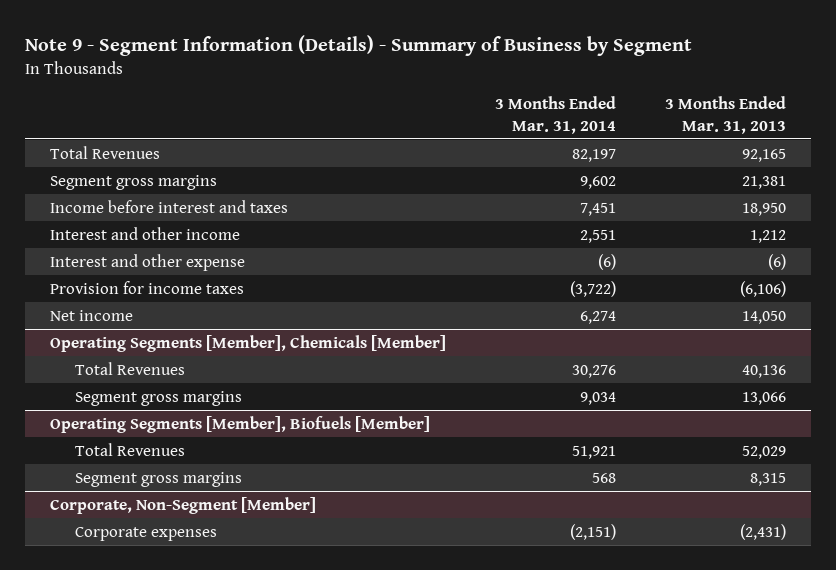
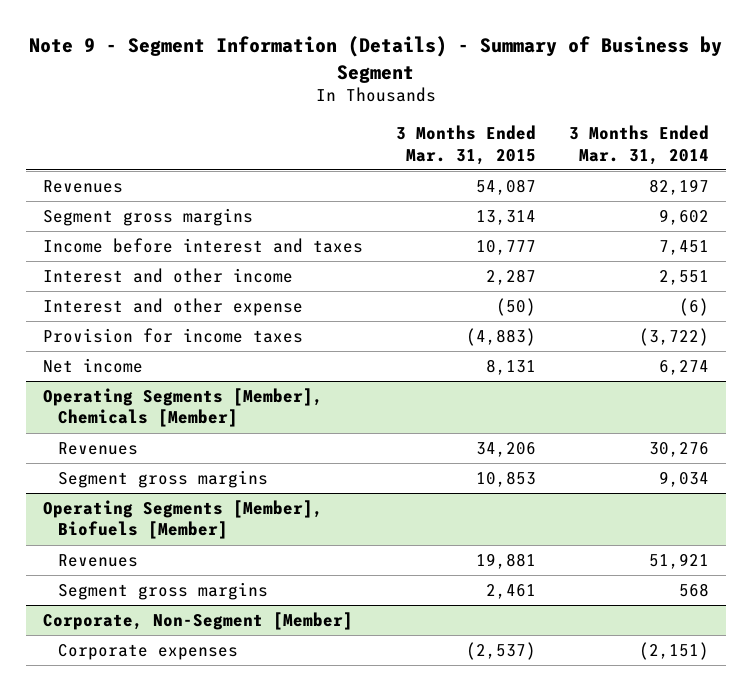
[665,96,787,134] 3 Months Ended Mar. 31, 2013 -> none
none -> [396,125,537,165] 3 Months Ended Mar. 31, 2015
[49,145,160,159] Total Revenues -> [42,180,123,194] Revenues
[74,361,185,375] Total Revenues -> [58,442,139,456] Revenues
[74,442,185,456] Total Revenues -> [58,554,139,568] Revenues

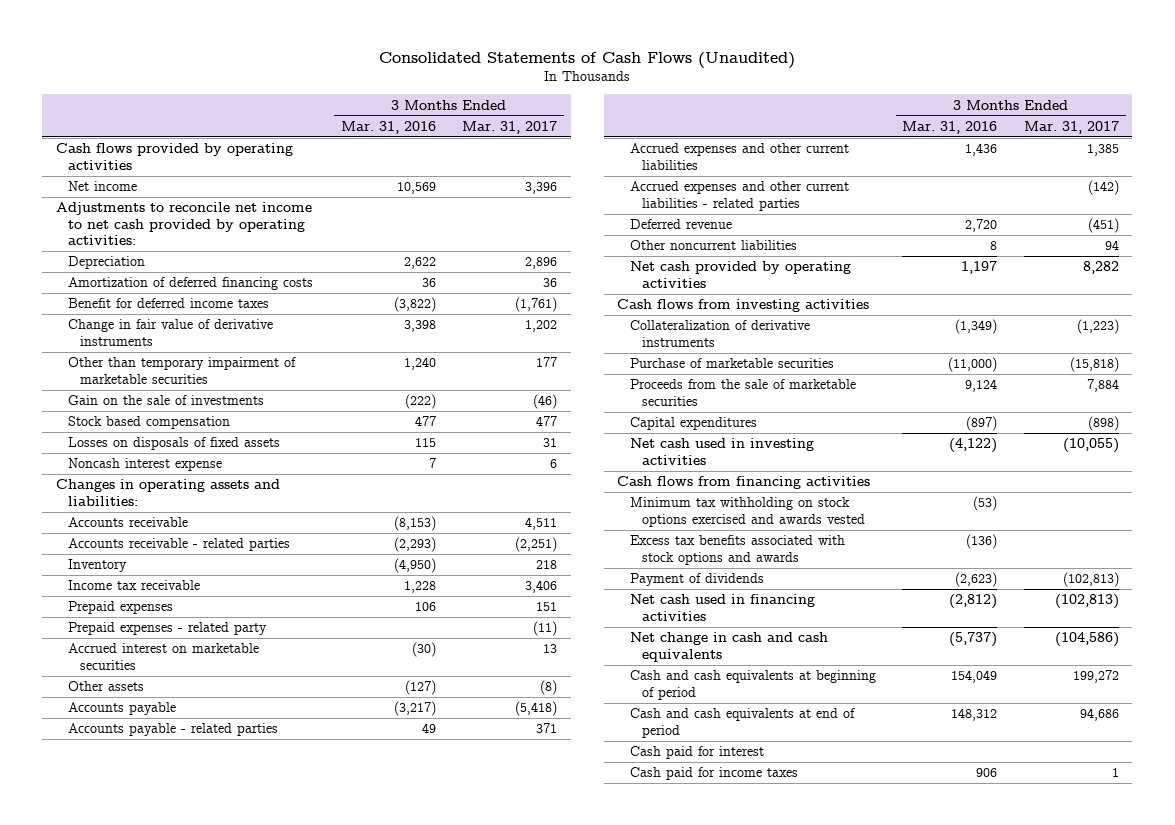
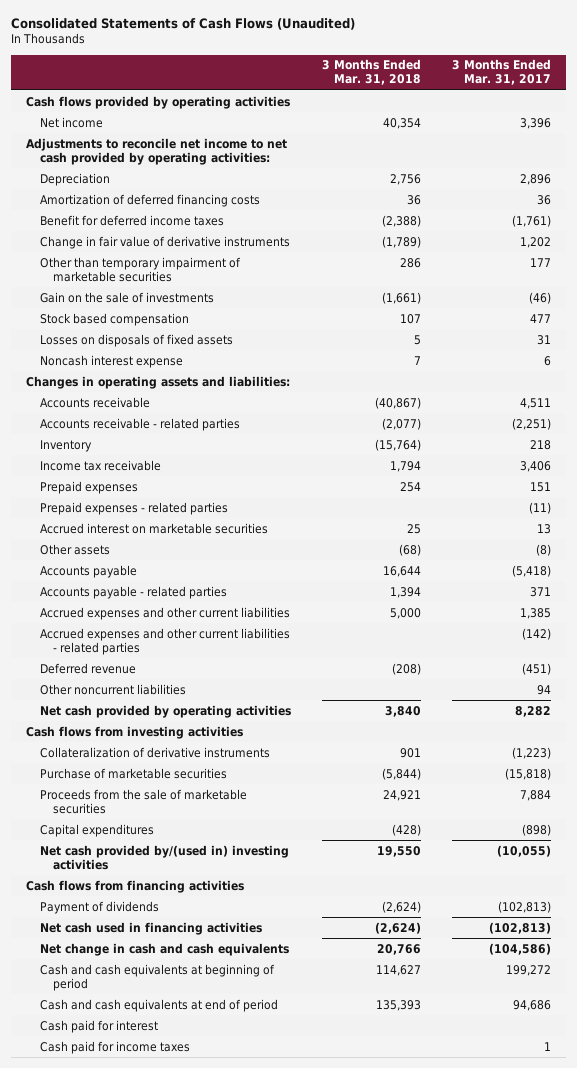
[340,120,436,134] Mar. 31, 2016 -> none
none -> [321,59,421,86] 3 Months Ended Mar. 31, 2018
[67,622,267,636] Prepaid expenses - related party -> [39,501,228,515] Prepaid expenses - related parties
[629,438,814,465] Net cash used in investing activities -> [39,844,289,870] Net cash provided by/(used in) investing activities
[629,497,865,527] Minimum tax withholding on stock options exercised and awards vested -> none
[629,535,845,565] Excess tax benefits associated with stock options and awards -> none

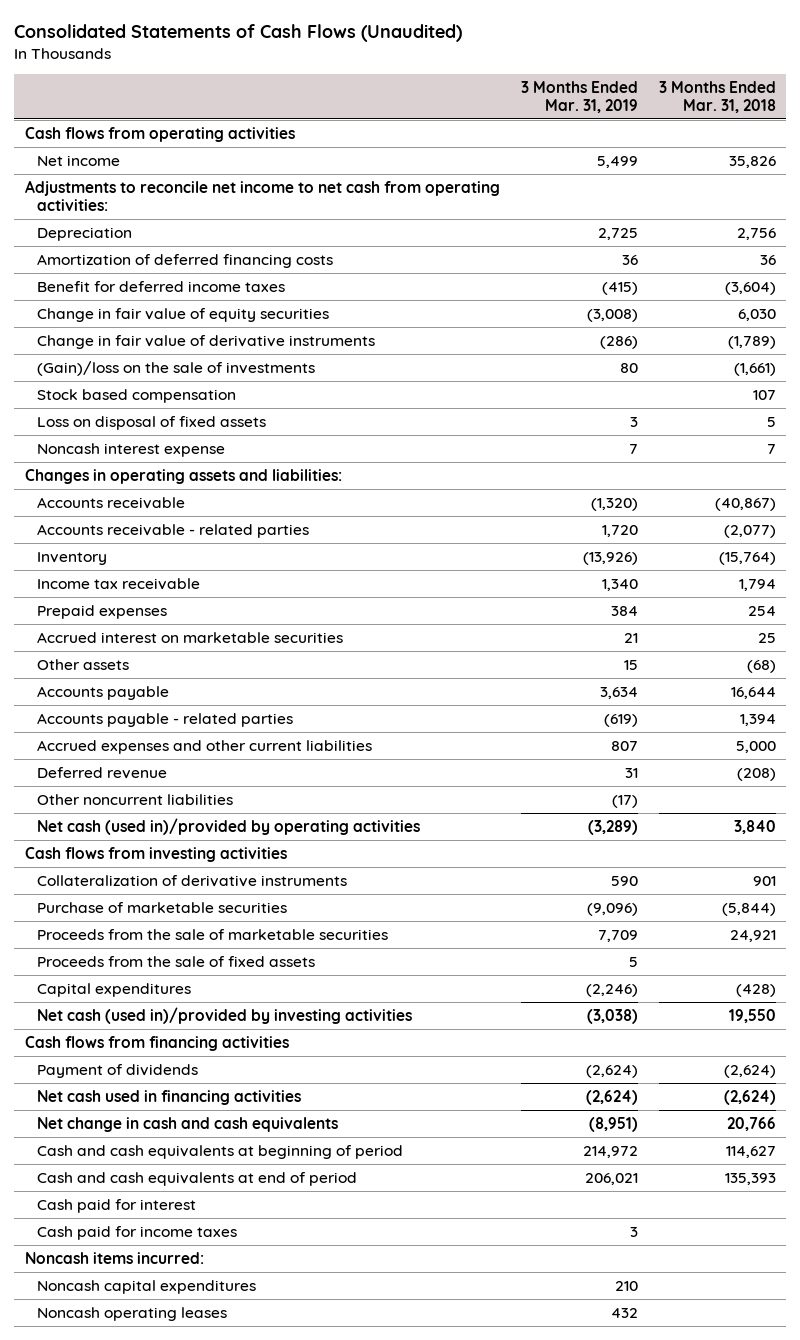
[451,59,551,86] 3 Months Ended Mar. 31, 2017 -> none
none -> [520,81,638,114] 3 Months Ended Mar. 31, 2019
[26,95,291,109] Cash flows provided by operating activities -> [24,126,295,142] Cash flows from operating activities
[382,117,421,129] 40,354 -> [728,155,776,168] 35,826
[26,137,288,165] Adjustments to reconcile net income to net cash provided by operating activities: -> [24,179,500,211] Adjustments to reconcile net income to net cash from operating activities:
[381,214,421,227] (2,388) -> [724,281,776,295] (3,604)
none -> [37,307,330,322] Change in fair value of equity securities
[39,256,241,282] Other than temporary impairment of marketable securities -> none
[39,291,214,303] Gain on the sale of investments -> [37,360,316,376] (Gain)/loss on the sale of investments
[39,333,233,347] Losses on disposals of fixed assets -> [37,415,267,430] Loss on disposal of fixed assets
[39,501,228,515] Prepaid expenses - related parties -> none
[39,627,290,655] Accrued expenses and other current liabilities - related parties -> none
[39,704,291,718] Net cash provided by operating activities -> [37,817,421,835] Net cash (used in)/provided by operating activities
none -> [37,955,316,967] Proceeds from the sale of fixed assets
[39,844,289,870] Net cash provided by/(used in) investing activities -> [37,1006,413,1024] Net cash (used in)/provided by investing activities
none -> [24,1251,204,1264] Noncash items incurred:
none -> [37,1279,257,1294] Noncash capital expenditures
none -> [37,1306,228,1321] Noncash operating leases

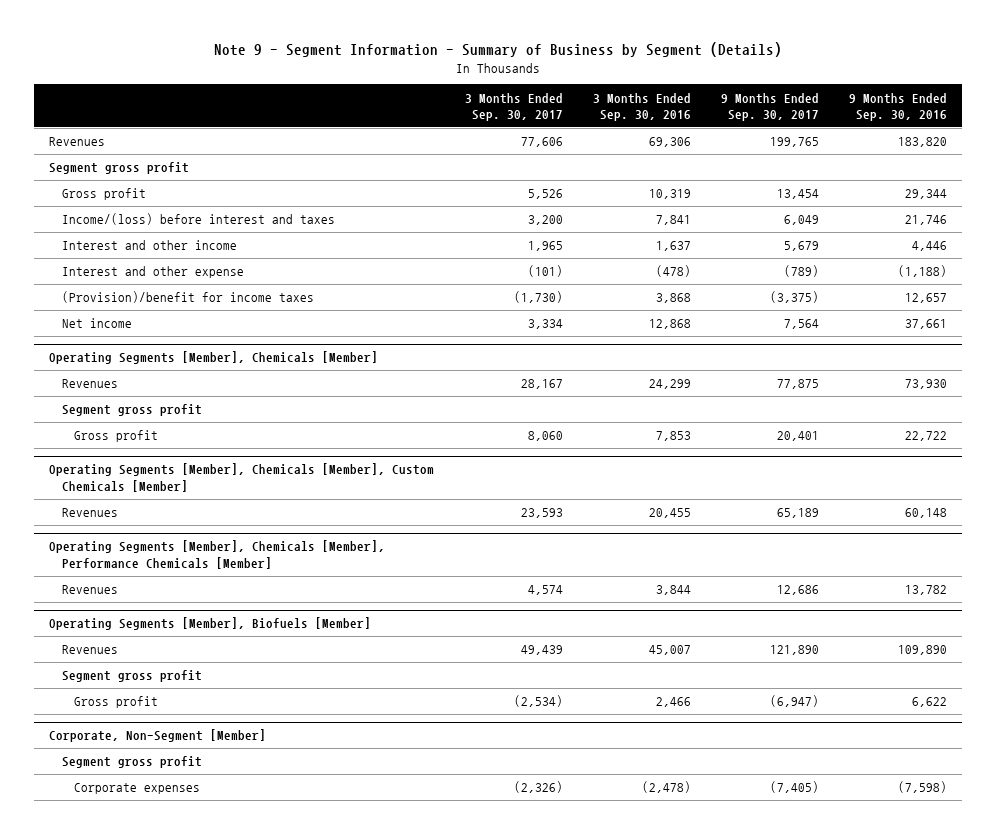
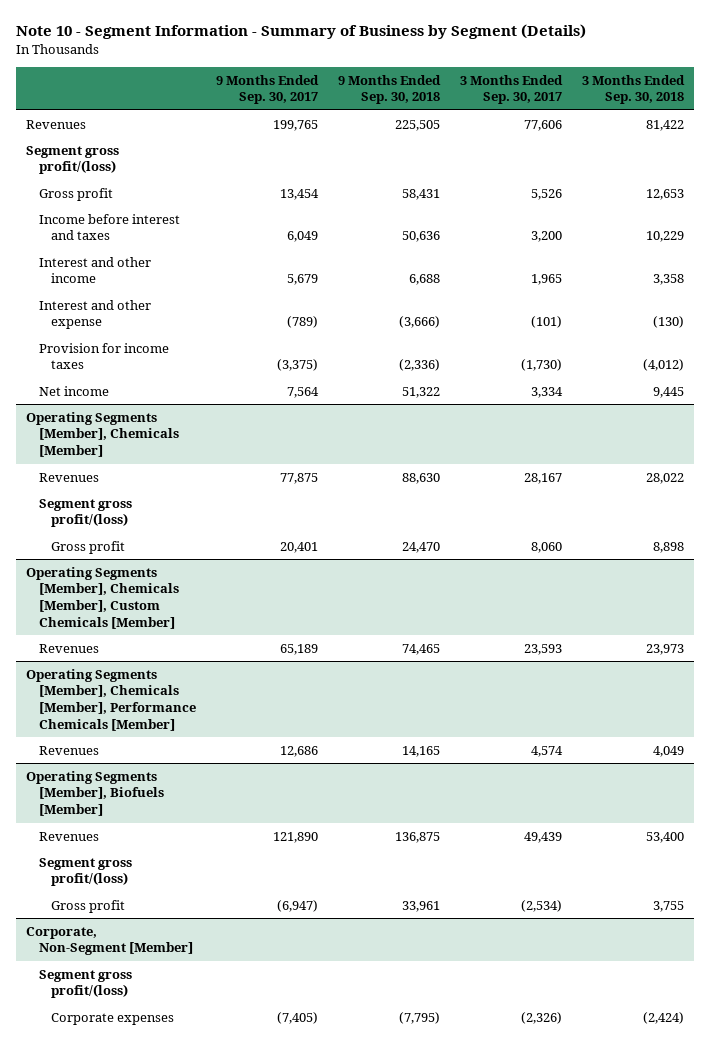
[214,42,783,58] Note 9 - Segment Information - Summary of Business by Segment (Details) -> [16,24,587,40] Note 10 - Segment Information - Summary of Business by Segment (Details)
[592,92,691,121] 3 Months Ended Sep. 30, 2016 -> none
[849,92,948,121] 9 Months Ended Sep. 30, 2016 -> none
none -> [337,74,441,105] 9 Months Ended Sep. 30, 2018
none -> [582,74,686,105] 3 Months Ended Sep. 30, 2018
[49,162,190,175] Segment gross profit -> [26,145,120,175] Segment gross profit/(loss)
[61,213,335,226] Income/(loss) before interest and taxes -> [38,213,180,241] Income before interest and taxes
[61,291,314,304] (Provision)/benefit for income taxes -> [38,342,169,370] Provision for income taxes
[61,404,202,417] Segment gross profit -> [38,498,132,528] Segment gross profit/(loss)
[61,670,202,683] Segment gross profit -> [38,857,132,887] Segment gross profit/(loss)
[61,756,202,769] Segment gross profit -> [38,969,132,999] Segment gross profit/(loss)

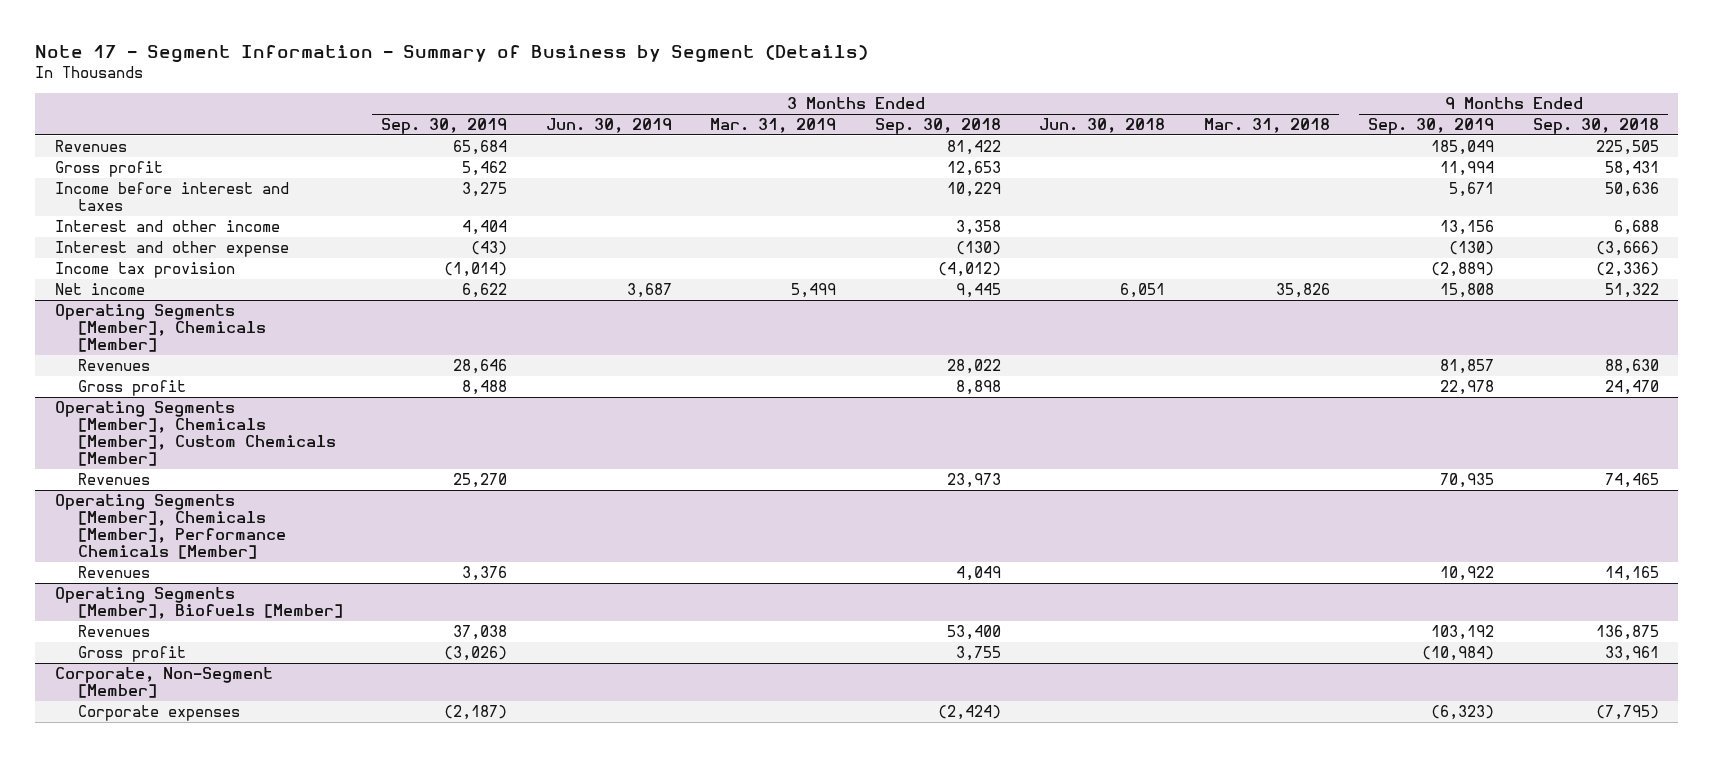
[16,24,587,40] Note 10 - Segment Information - Summary of Business by Segment (Details) -> [35,45,869,64] Note 17 - Segment Information - Summary of Business by Segment (Details)
[215,74,319,105] 9 Months Ended Sep. 30, 2017 -> none
[460,74,564,105] 3 Months Ended Sep. 30, 2017 -> none
none -> [381,118,508,135] Sep. 30, 2019
none -> [545,118,672,134] Jun. 30, 2019
none -> [710,118,837,134] Mar. 31, 2019
none -> [1039,118,1166,134] Jun. 30, 2018
none -> [1203,118,1330,134] Mar. 31, 2018
none -> [1368,118,1495,135] Sep. 30, 2019
[26,145,120,175] Segment gross profit/(loss) -> none
[38,342,169,370] Provision for income taxes -> [54,262,235,279] Income tax provision
[38,498,132,528] Segment gross profit/(loss) -> none
[38,857,132,887] Segment gross profit/(loss) -> none
[38,969,132,999] Segment gross profit/(loss) -> none

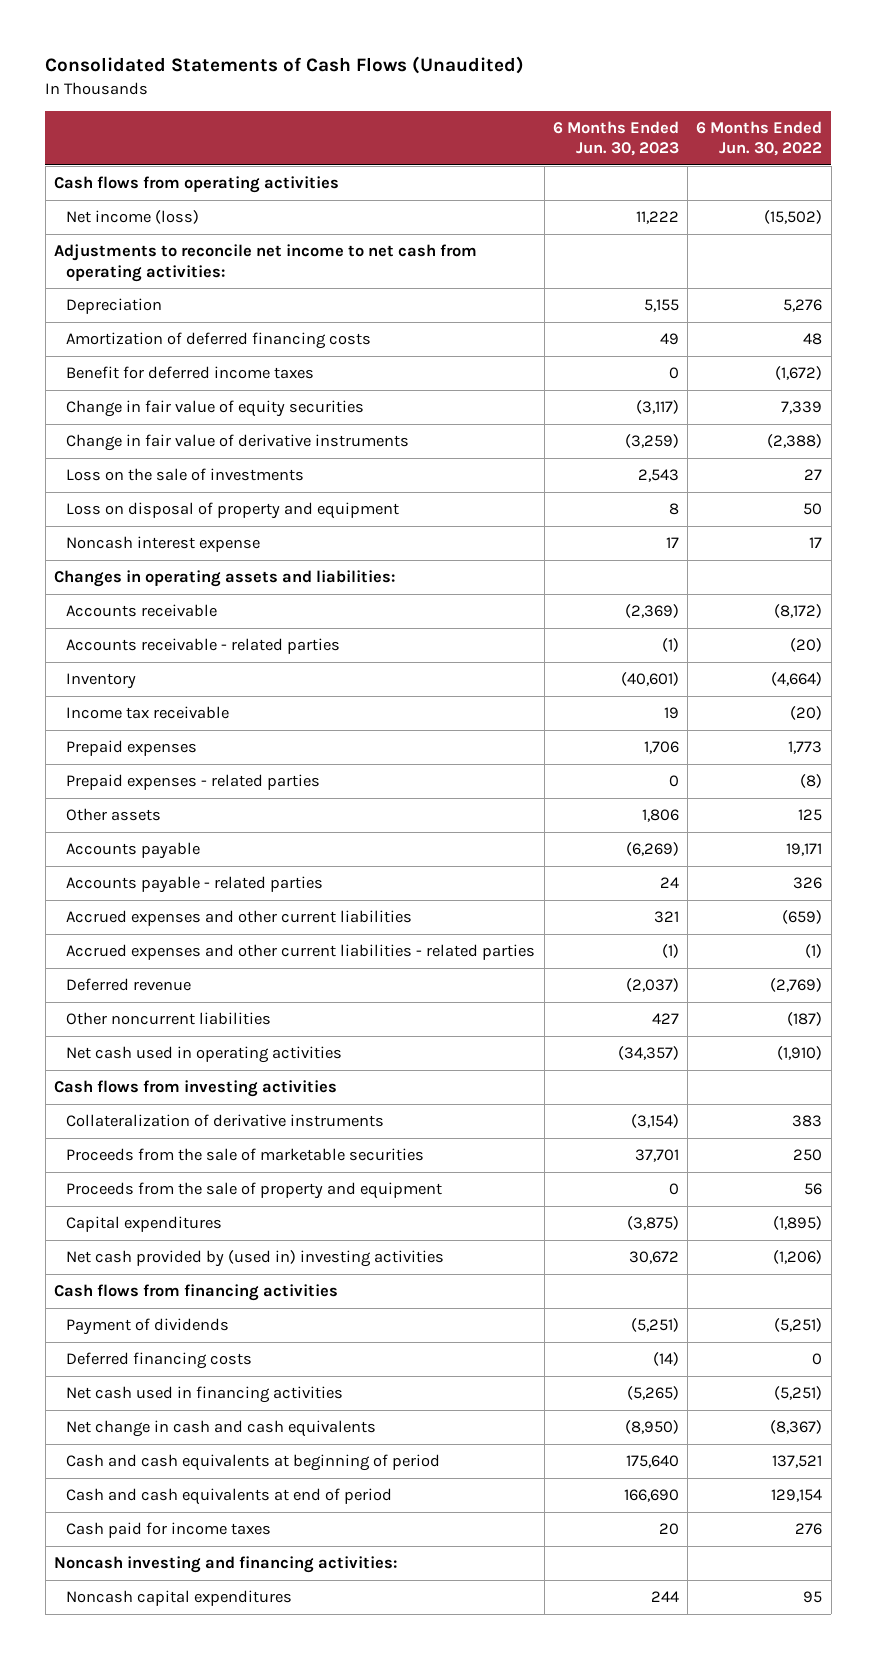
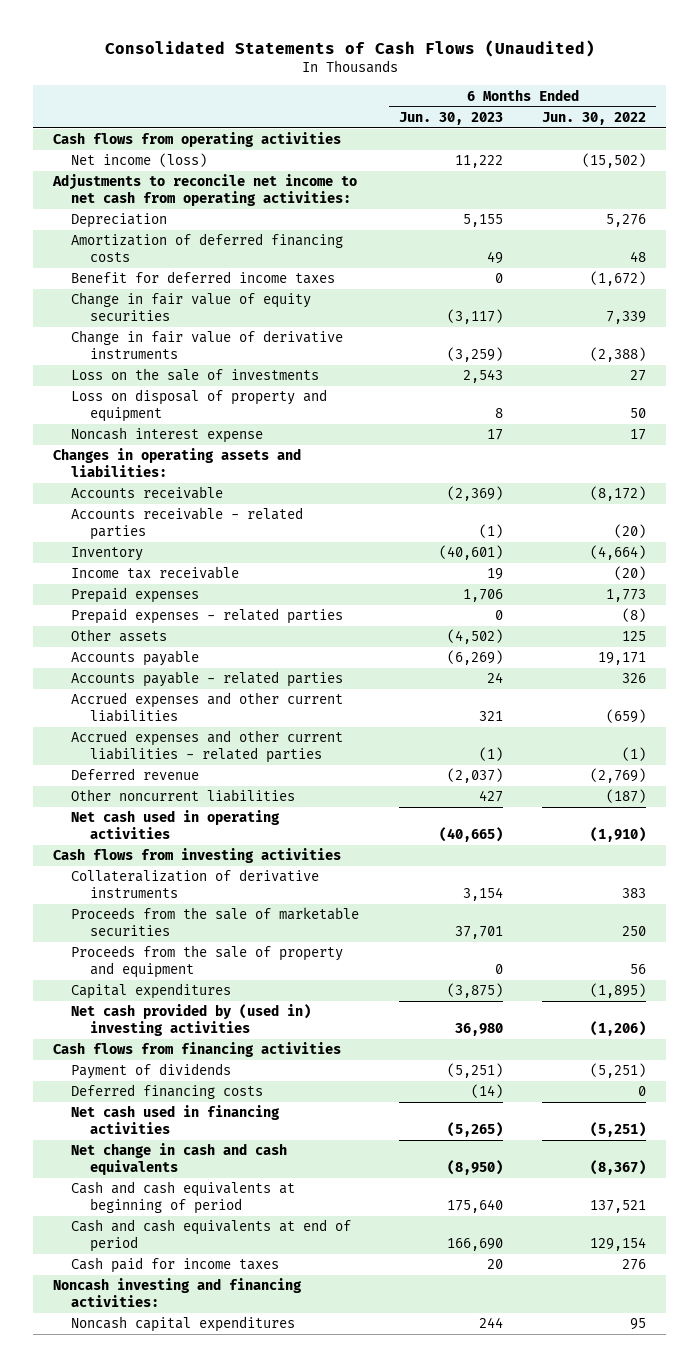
[641,809,679,823] 1,806 -> [446,629,503,645] (4,502)
[617,1046,679,1061] (34,357) -> [438,827,503,843] (40,665)
[630,1114,679,1129] (3,154) -> [462,887,503,902] 3,154
[628,1251,679,1265] 30,672 -> [454,1023,503,1037] 36,980

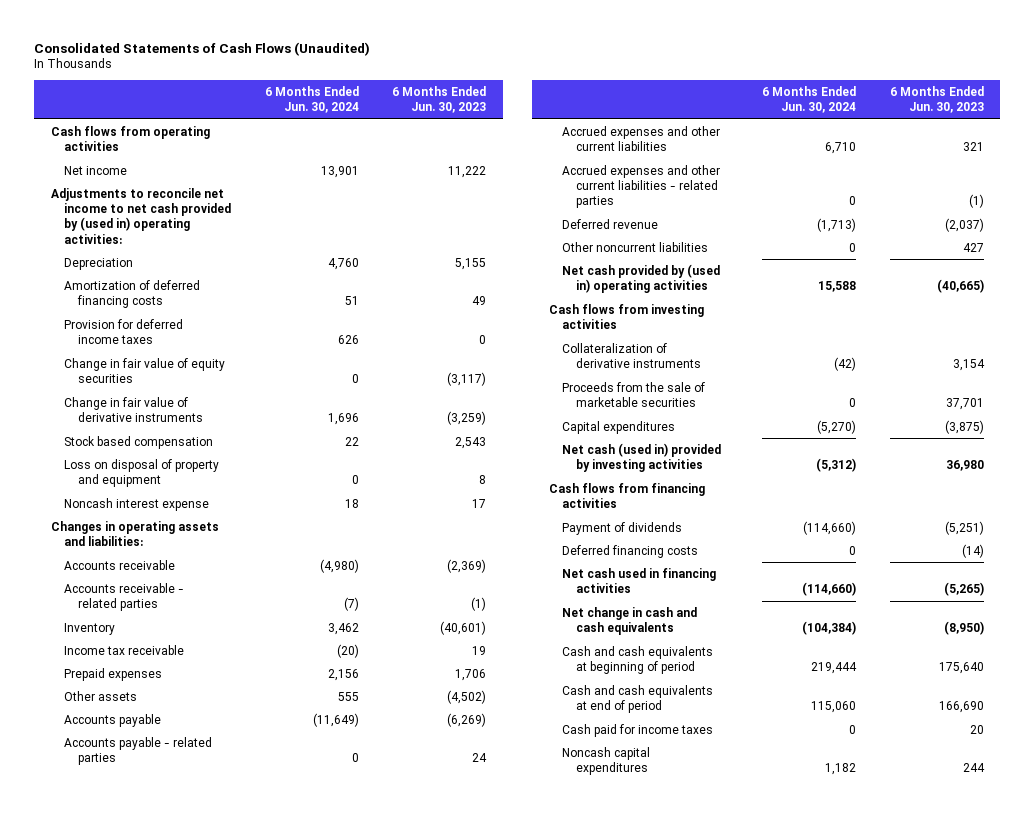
[542,111,647,125] Jun. 30, 2022 -> none
none -> [264,86,359,114] 6 Months Ended Jun. 30, 2024
[71,153,208,168] Net income (loss) -> [64,165,128,175] Net income
[51,174,357,207] Adjustments to reconcile net income to net cash from operating activities: -> [50,187,232,244] Adjustments to reconcile net income to net cash provided by (used in) operating activities:
[71,271,336,285] Benefit for deferred income taxes -> [64,318,184,345] Provision for deferred income taxes
[71,368,320,382] Loss on the sale of investments -> [64,435,214,449] Stock based compensation
[71,608,344,625] Prepaid expenses - related parties -> none
[71,810,281,840] Net cash used in operating activities -> [562,263,721,294] Net cash provided by (used in) operating activities
[71,945,344,979] Proceeds from the sale of property and equipment -> none
[71,1004,312,1037] Net cash provided by (used in) investing activities -> [562,442,722,473] Net cash (used in) provided by investing activities
[52,1278,302,1308] Noncash investing and financing activities: -> none

